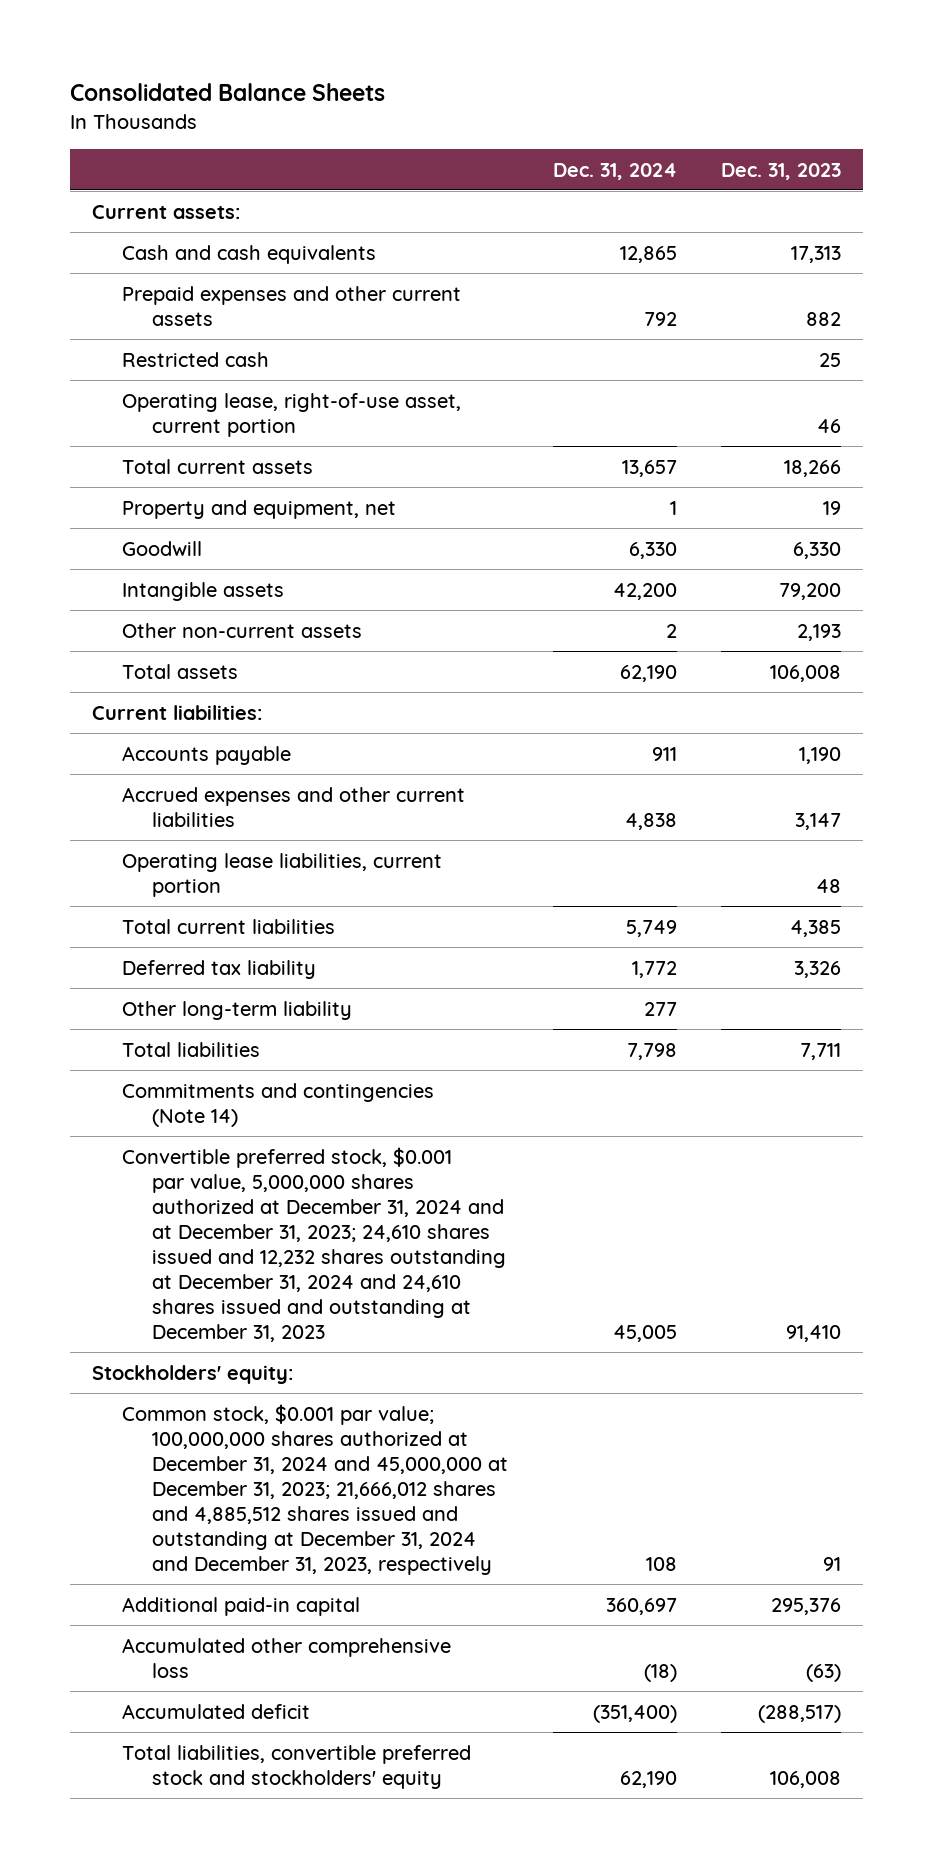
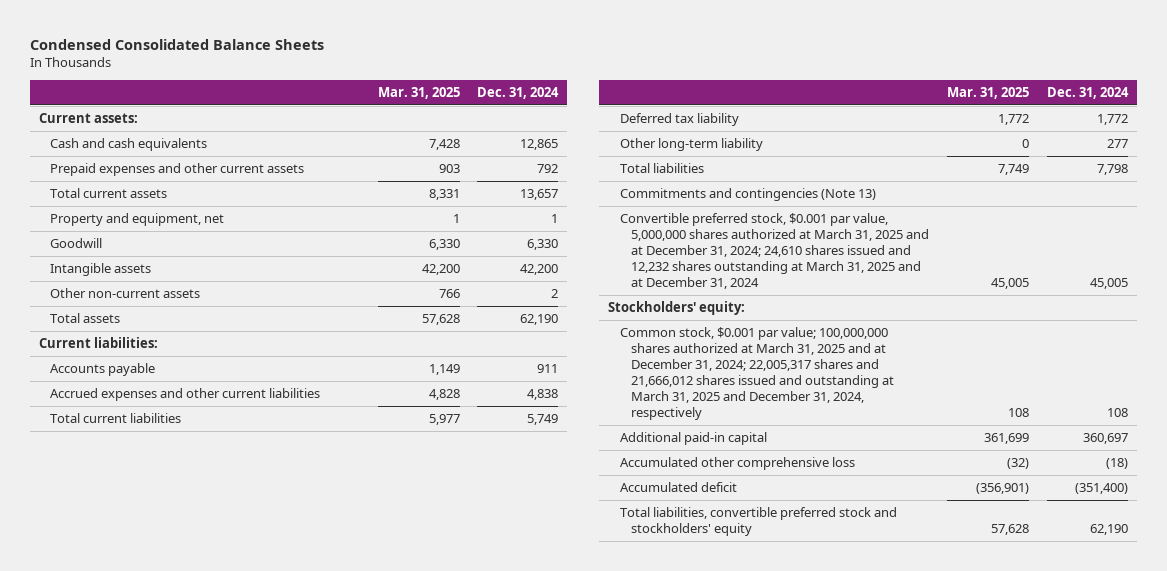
[70,83,386,102] Consolidated Balance Sheets -> [29,38,324,50] Condensed Consolidated Balance Sheets
[720,162,841,180] Dec. 31, 2023 -> none
none -> [377,86,460,99] Mar. 31, 2025
[122,351,270,367] Restricted cash -> none
[122,392,462,437] Operating lease, right-of-use asset, current portion -> none
[122,852,443,897] Operating lease liabilities, current portion -> none
[122,1082,435,1127] Commitments and contingencies (Note 14) -> [619,188,876,202] Commitments and contingencies (Note 13)
[122,1146,507,1342] Convertible preferred stock, $0.001 par value, 5,000,000 shares authorized at December 31, 2024 and at December 31, 2023; 24,610 shares issued and 12,232 shares outstanding at December 31, 2024 and 24,610 shares issued and outstanding at December 31, 2023 -> [619,213,930,289] Convertible preferred stock, $0.001 par value, 5,000,000 shares authorized at March 31, 2025 and at December 31, 2024; 24,610 shares issued and 12,232 shares outstanding at March 31, 2025 and at December 31, 2024
[122,1403,509,1575] Common stock, $0.001 par value; 100,000,000 shares authorized at December 31, 2024 and 45,000,000 at December 31, 2023; 21,666,012 shares and 4,885,512 shares issued and outstanding at December 31, 2024 and December 31, 2023, respectively -> [619,327,895,420] Common stock, $0.001 par value; 100,000,000 shares authorized at March 31, 2025 and at December 31, 2024; 22,005,317 shares and 21,666,012 shares issued and outstanding at March 31, 2025 and December 31, 2024, respectively

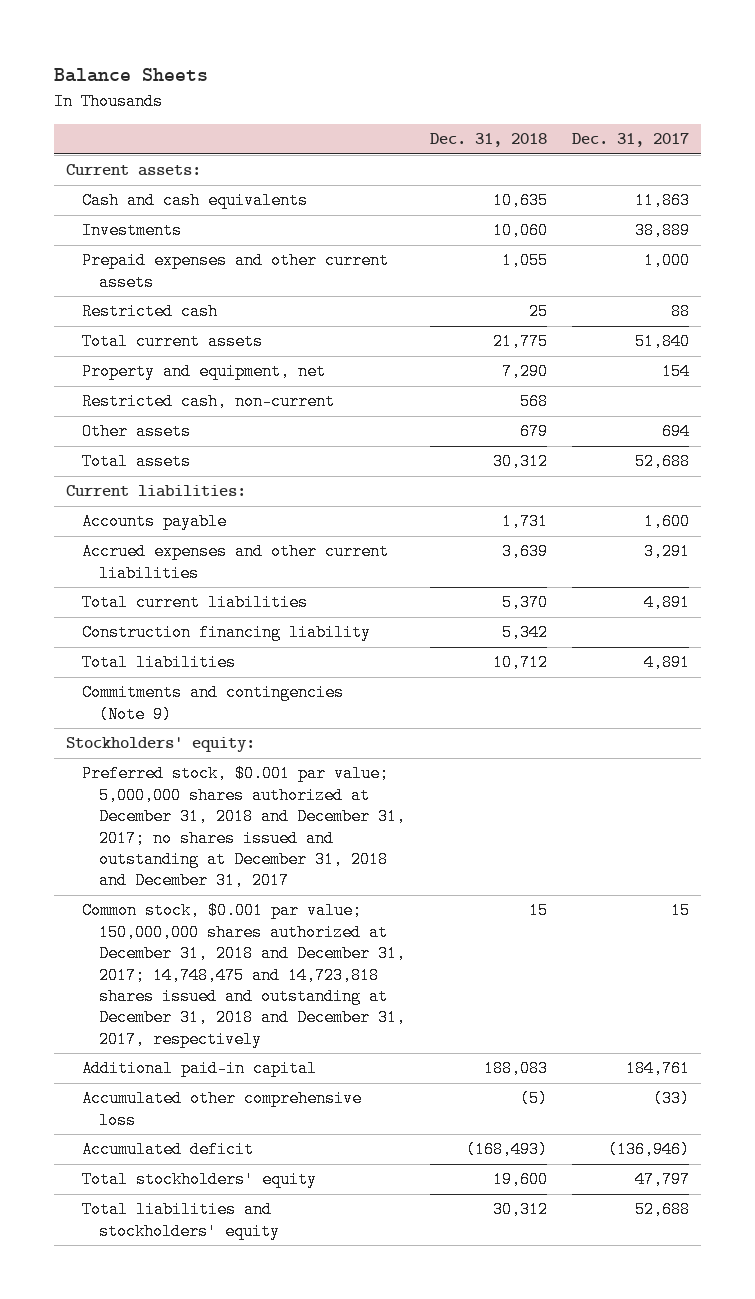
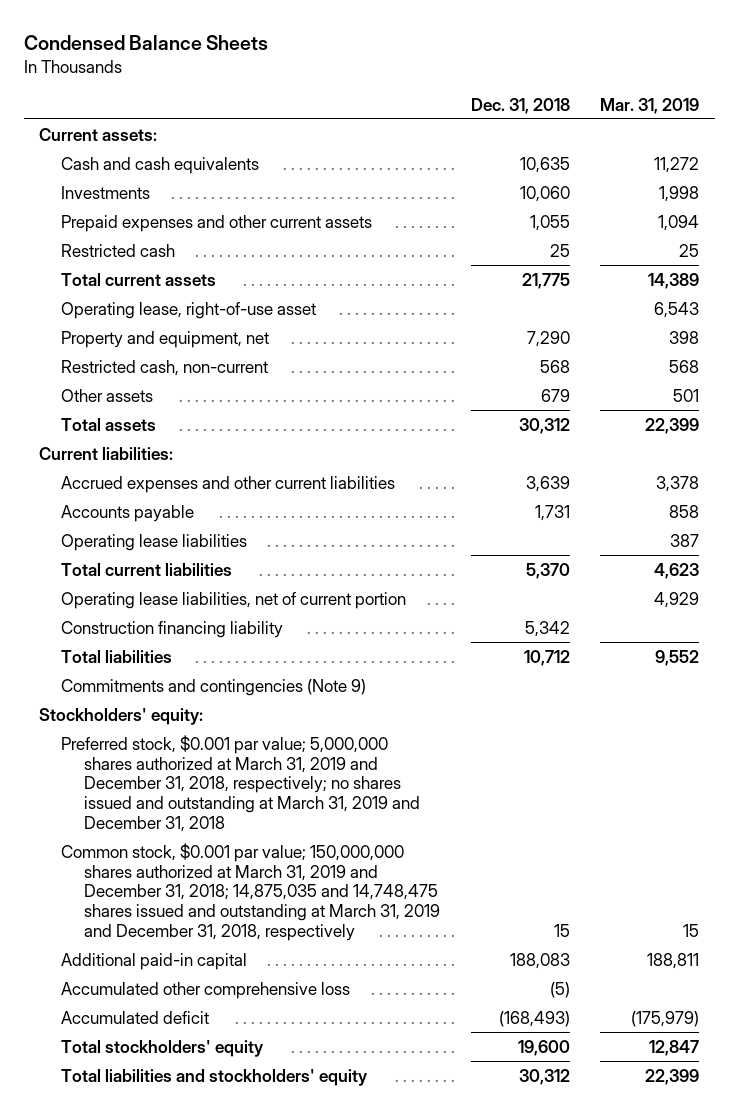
[53,68,208,83] Balance Sheets -> [23,34,268,50] Condensed Balance Sheets
[571,133,689,148] Dec. 31, 2017 -> none
none -> [600,97,700,114] Mar. 31, 2019
none -> [61,301,317,319] Operating lease, right-of-use asset
[82,513,228,531] Accounts payable -> [61,504,195,522] Accounts payable
none -> [61,533,248,551] Operating lease liabilities
none -> [61,591,407,609] Operating lease liabilities, net of current portion
[82,765,406,890] Preferred stock, $0.001 par value; 5,000,000 shares authorized at December 31, 2018 and December 31, 2017; no shares issued and outstanding at December 31, 2018 and December 31, 2017 -> [61,734,420,832] Preferred stock, $0.001 par value; 5,000,000 shares authorized at March 31, 2019 and December 31, 2018, respectively; no shares issued and outstanding at March 31, 2019 and December 31, 2018
[82,902,406,1048] Common stock, $0.001 par value; 150,000,000 shares authorized at December 31, 2018 and December 31, 2017; 14,748,475 and 14,723,818 shares issued and outstanding at December 31, 2018 and December 31, 2017, respectively -> [61,842,440,941] Common stock, $0.001 par value; 150,000,000 shares authorized at March 31, 2019 and December 31, 2018; 14,875,035 and 14,748,475 shares issued and outstanding at March 31, 2019 and December 31, 2018, respectively

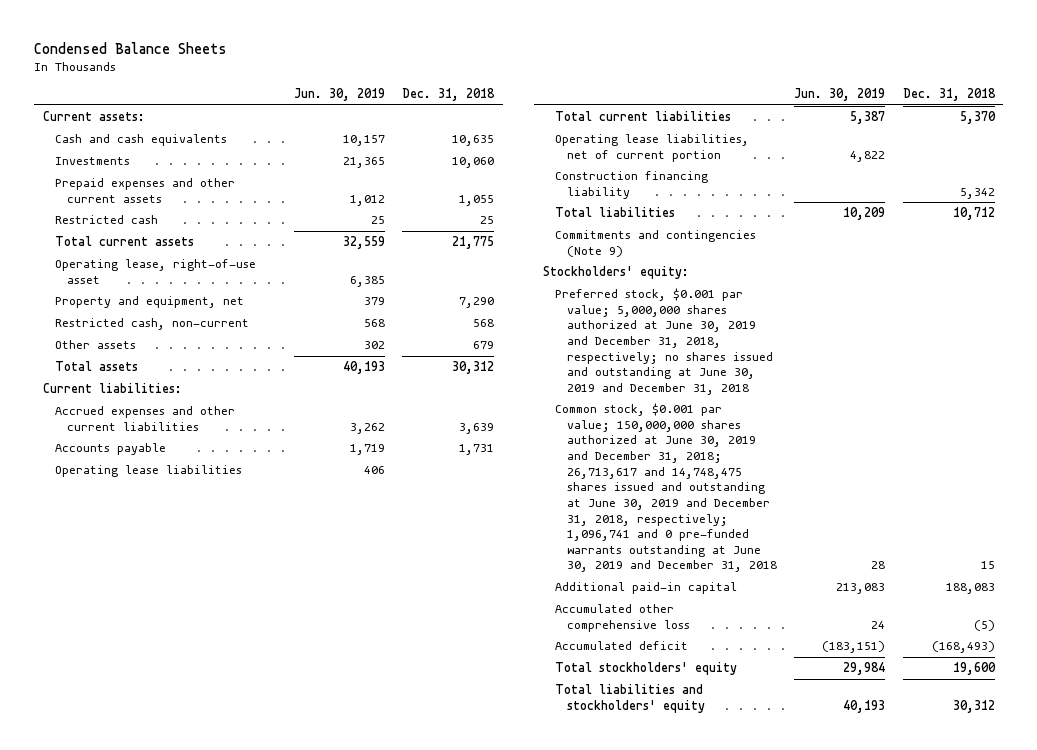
[600,97,700,114] Mar. 31, 2019 -> none
none -> [294,88,386,102] Jun. 30, 2019
[61,734,420,832] Preferred stock, $0.001 par value; 5,000,000 shares authorized at March 31, 2019 and December 31, 2018, respectively; no shares issued and outstanding at March 31, 2019 and December 31, 2018 -> [555,288,774,395] Preferred stock, $0.001 par value; 5,000,000 shares authorized at June 30, 2019 and December 31, 2018, respectively; no shares issued and outstanding at June 30, 2019 and December 31, 2018
[61,842,440,941] Common stock, $0.001 par value; 150,000,000 shares authorized at March 31, 2019 and December 31, 2018; 14,875,035 and 14,748,475 shares issued and outstanding at March 31, 2019 and December 31, 2018, respectively -> [555,403,778,573] Common stock, $0.001 par value; 150,000,000 shares authorized at June 30, 2019 and December 31, 2018; 26,713,617 and 14,748,475 shares issued and outstanding at June 30, 2019 and December 31, 2018, respectively; 1,096,741 and 0 pre-funded warrants outstanding at June 30, 2019 and December 31, 2018

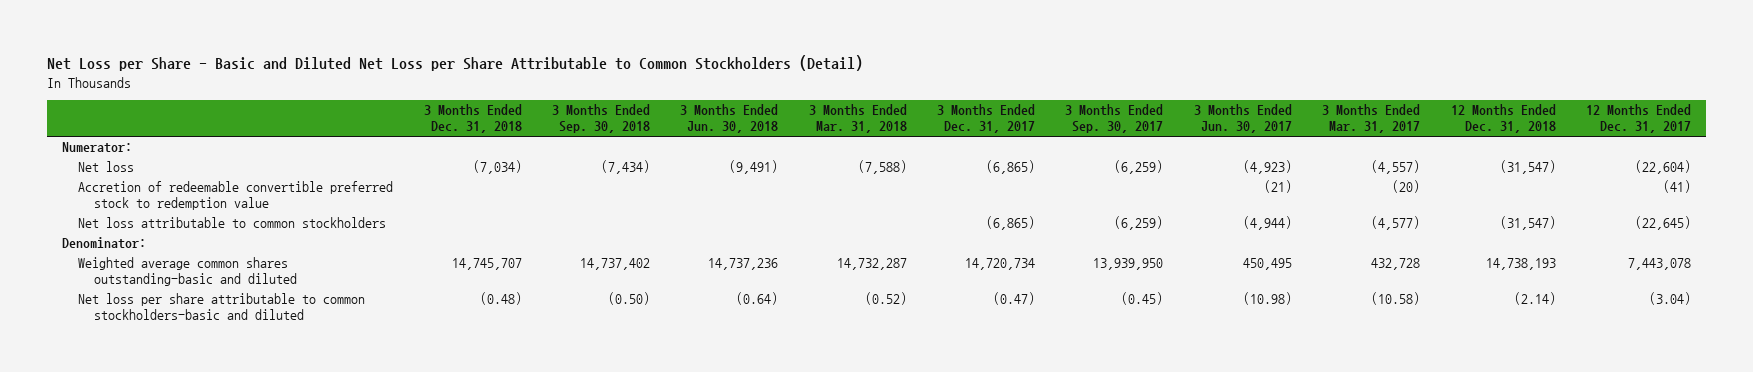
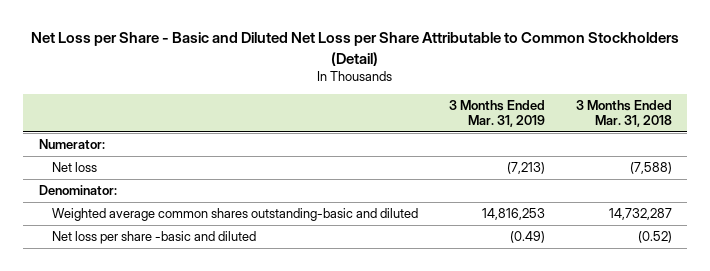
[423,104,522,134] 3 Months Ended Dec. 31, 2018 -> none
[552,104,651,134] 3 Months Ended Sep. 30, 2018 -> none
[680,104,779,134] 3 Months Ended Jun. 30, 2018 -> none
[937,104,1036,134] 3 Months Ended Dec. 31, 2017 -> none
[1065,104,1164,134] 3 Months Ended Sep. 30, 2017 -> none
[1193,104,1292,134] 3 Months Ended Jun. 30, 2017 -> none
[1322,104,1421,134] 3 Months Ended Mar. 31, 2017 -> none
[1450,104,1556,134] 12 Months Ended Dec. 31, 2018 -> none
[1585,104,1691,134] 12 Months Ended Dec. 31, 2017 -> none
none -> [448,100,545,128] 3 Months Ended Mar. 31, 2019
[78,181,394,211] Accretion of redeemable convertible preferred stock to redemption value -> none
[78,217,387,229] Net loss attributable to common stockholders -> none
[78,293,366,321] Net loss per share attributable to common stockholders-basic and diluted -> [51,231,256,245] Net loss per share -basic and diluted

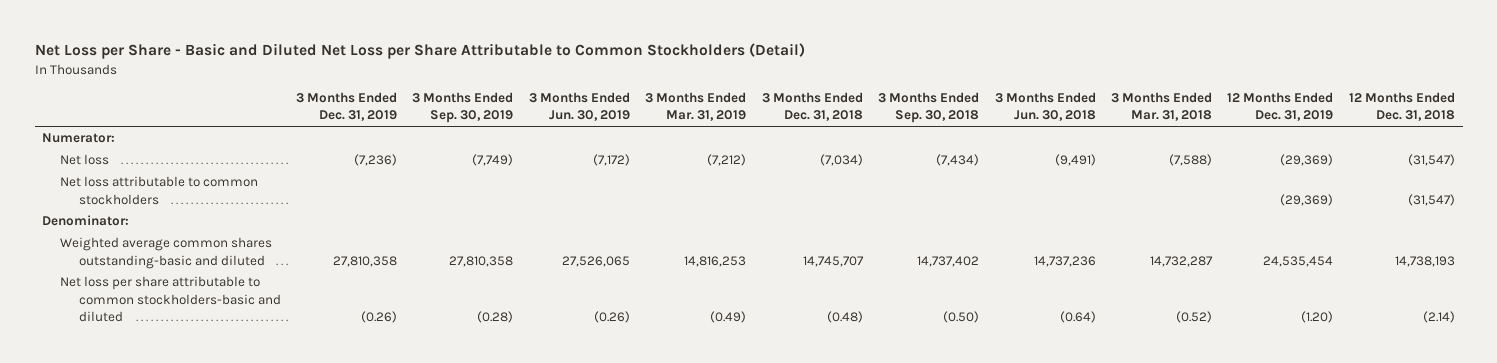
none -> [295,92,397,122] 3 Months Ended Dec. 31, 2019
none -> [412,92,514,124] 3 Months Ended Sep. 30, 2019
none -> [528,92,630,122] 3 Months Ended Jun. 30, 2019
none -> [761,92,863,122] 3 Months Ended Dec. 31, 2018
none -> [878,92,980,124] 3 Months Ended Sep. 30, 2018
none -> [994,92,1096,122] 3 Months Ended Jun. 30, 2018
none -> [1227,92,1334,122] 12 Months Ended Dec. 31, 2019
none -> [1348,92,1455,122] 12 Months Ended Dec. 31, 2018
[506,162,545,175] (7,213) -> [707,154,747,167] (7,212)
none -> [60,176,259,205] Net loss attributable to common stockholders
[51,231,256,245] Net loss per share -basic and diluted -> [60,276,281,322] Net loss per share attributable to common stockholders-basic and diluted

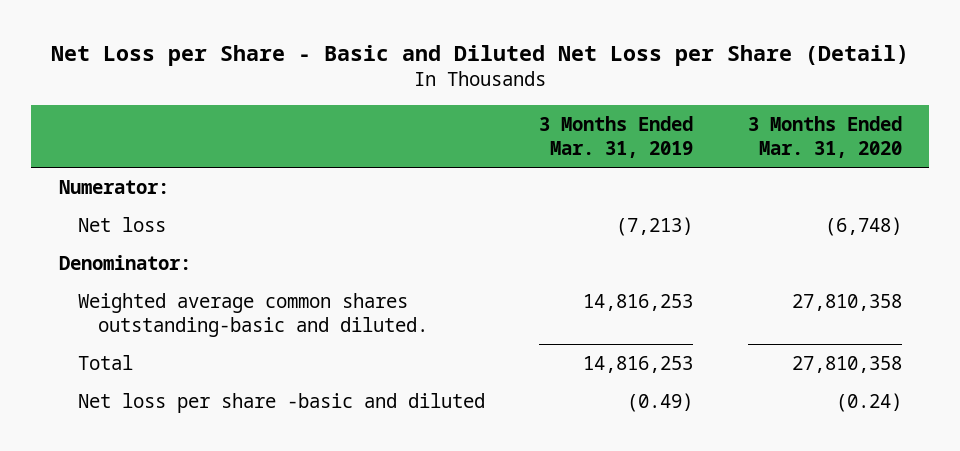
[34,43,805,60] Net Loss per Share - Basic and Diluted Net Loss per Share Attributable to Common Stockholders (Detail) -> [51,44,910,66] Net Loss per Share - Basic and Diluted Net Loss per Share (Detail)
[295,92,397,122] 3 Months Ended Dec. 31, 2019 -> none
[412,92,514,124] 3 Months Ended Sep. 30, 2019 -> none
[528,92,630,122] 3 Months Ended Jun. 30, 2019 -> none
[761,92,863,122] 3 Months Ended Dec. 31, 2018 -> none
[878,92,980,124] 3 Months Ended Sep. 30, 2018 -> none
[994,92,1096,122] 3 Months Ended Jun. 30, 2018 -> none
[1110,92,1212,122] 3 Months Ended Mar. 31, 2018 -> none
[1227,92,1334,122] 12 Months Ended Dec. 31, 2019 -> none
[1348,92,1455,122] 12 Months Ended Dec. 31, 2018 -> none
none -> [747,115,902,159] 3 Months Ended Mar. 31, 2020
[60,176,259,205] Net loss attributable to common stockholders -> none
[707,154,747,167] (7,212) -> [616,216,694,236] (7,213)
none -> [78,292,428,338] Weighted average common shares outstanding-basic and diluted.
[60,237,273,269] Weighted average common shares outstanding-basic and diluted -> [78,354,134,370] Total
[60,276,281,322] Net loss per share attributable to common stockholders-basic and diluted -> [78,392,486,413] Net loss per share -basic and diluted

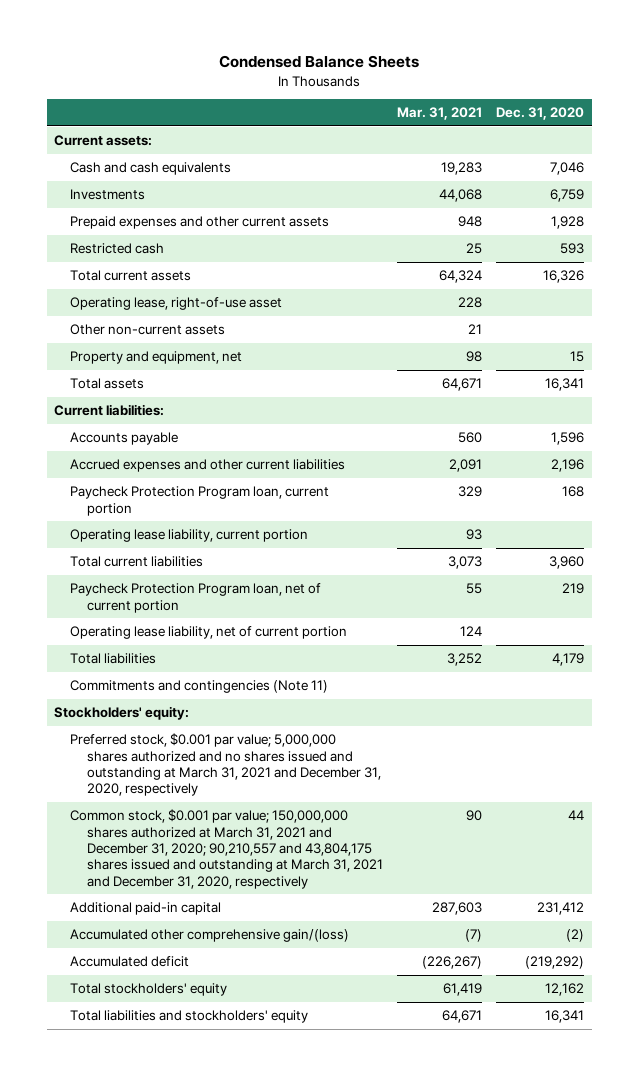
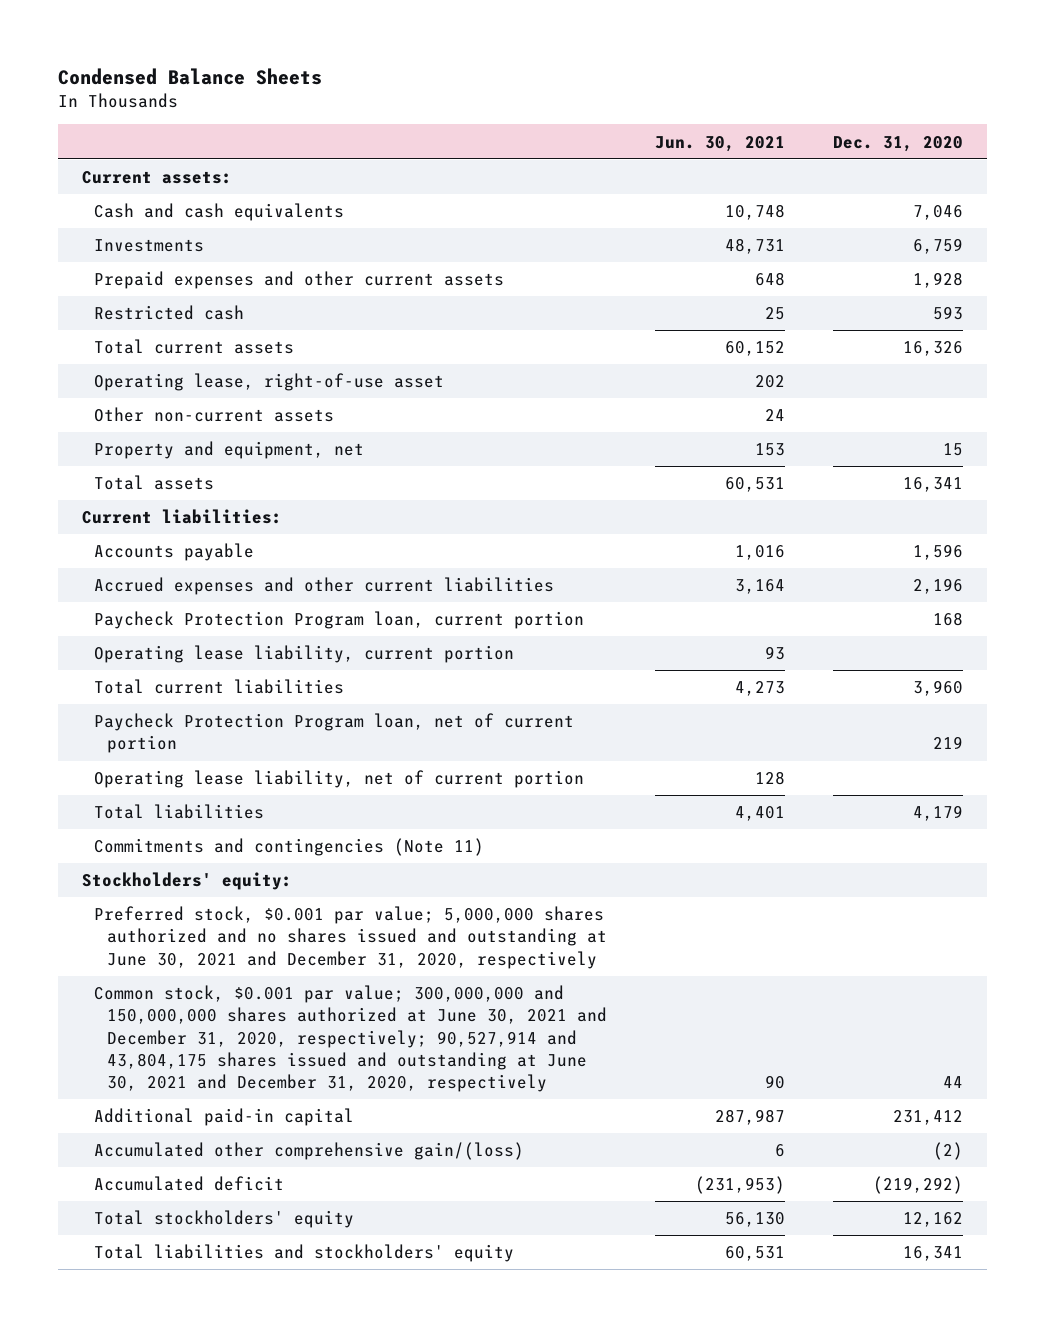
[397,107,483,121] Mar. 31, 2021 -> none
none -> [654,135,785,152] Jun. 30, 2021
[70,733,381,797] Preferred stock, $0.001 par value; 5,000,000 shares authorized and no shares issued and outstanding at March 31, 2021 and December 31, 2020, respectively -> [94,906,607,969] Preferred stock, $0.001 par value; 5,000,000 shares authorized and no shares issued and outstanding at June 30, 2021 and December 31, 2020, respectively
[70,809,383,889] Common stock, $0.001 par value; 150,000,000 shares authorized at March 31, 2021 and December 31, 2020; 90,210,557 and 43,804,175 shares issued and outstanding at March 31, 2021 and December 31, 2020, respectively -> [94,985,607,1092] Common stock, $0.001 par value; 300,000,000 and 150,000,000 shares authorized at June 30, 2021 and December 31, 2020, respectively; 90,527,914 and 43,804,175 shares issued and outstanding at June 30, 2021 and December 31, 2020, respectively

